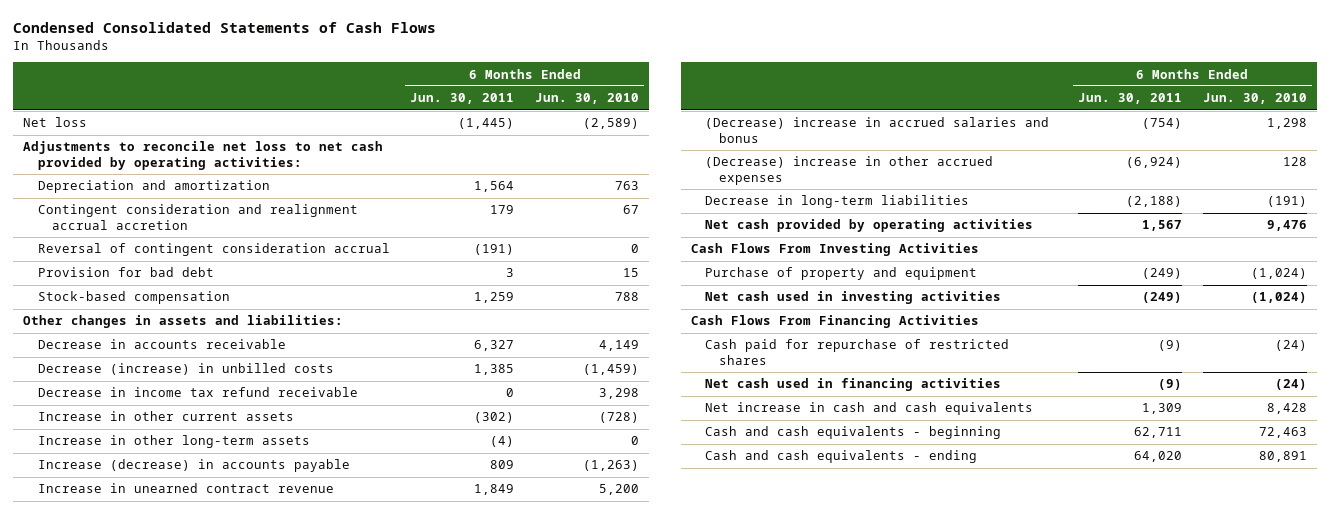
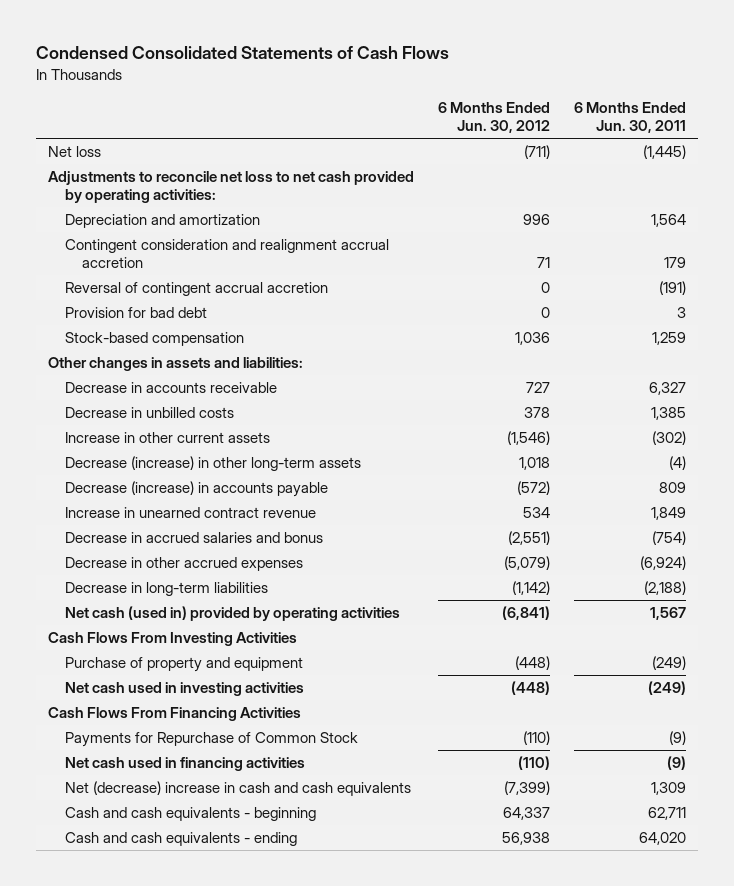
[535,93,640,105] Jun. 30, 2010 -> none
none -> [438,101,551,134] 6 Months Ended Jun. 30, 2012
[37,243,390,257] Reversal of contingent consideration accrual -> [65,281,329,296] Reversal of contingent accrual accretion
[37,387,358,398] Decrease in income tax refund receivable -> none
[37,363,334,376] Decrease (increase) in unbilled costs -> [65,406,235,418] Decrease in unbilled costs
[37,435,310,449] Increase in other long-term assets -> [65,455,362,471] Decrease (increase) in other long-term assets
[37,459,350,473] Increase (decrease) in accounts payable -> [65,480,329,497] Decrease (increase) in accounts payable
[705,117,1050,143] (Decrease) increase in accrued salaries and bonus -> [65,531,324,543] Decrease in accrued salaries and bonus
[705,156,994,185] (Decrease) increase in other accrued expenses -> [65,556,304,571] Decrease in other accrued expenses
[705,219,1034,233] Net cash provided by operating activities -> [65,605,401,621] Net cash (used in) provided by operating activities
[705,339,1010,365] Cash paid for repurchase of restricted shares -> none
none -> [65,731,359,747] Payments for Repurchase of Common Stock
[705,402,1034,416] Net increase in cash and cash equivalents -> [65,780,412,796] Net (decrease) increase in cash and cash equivalents

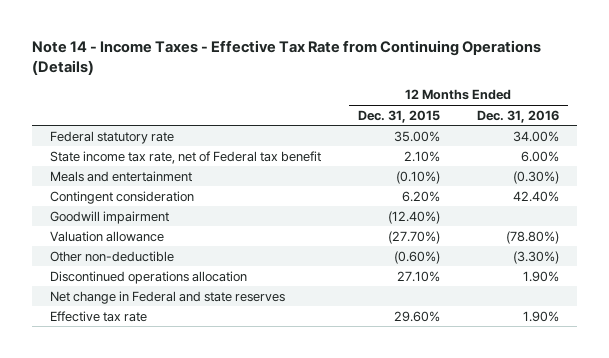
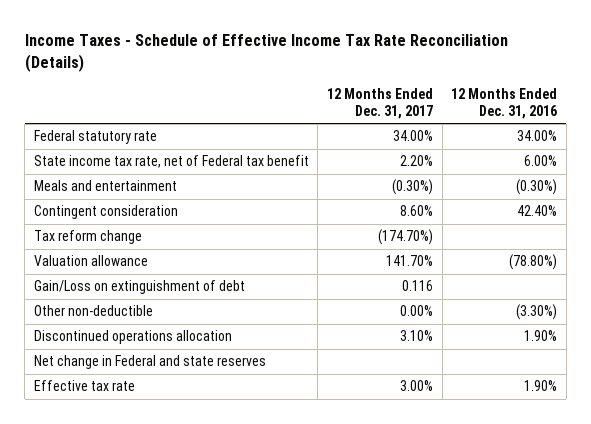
[31,39,541,75] Note 14 - Income Taxes - Effective Tax Rate from Continuing Operations (Details) -> [24,34,508,72] Income Taxes - Schedule of Effective Income Tax Rate Reconciliation (Details)
[358,109,441,123] Dec. 31, 2015 -> none
none -> [327,87,434,119] 12 Months Ended Dec. 31, 2017
[50,210,170,224] Goodwill impairment -> [33,230,142,245] Tax reform change
none -> [33,280,245,295] Gain/Loss on extinguishment of debt

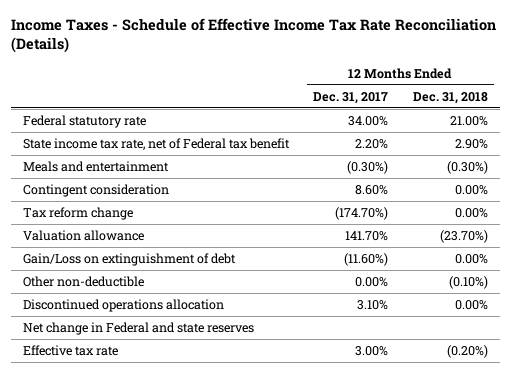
[451,87,558,119] 12 Months Ended Dec. 31, 2016 -> none
none -> [412,91,488,104] Dec. 31, 2018
[402,280,434,292] 0.116 -> [344,252,389,266] (11.60%)

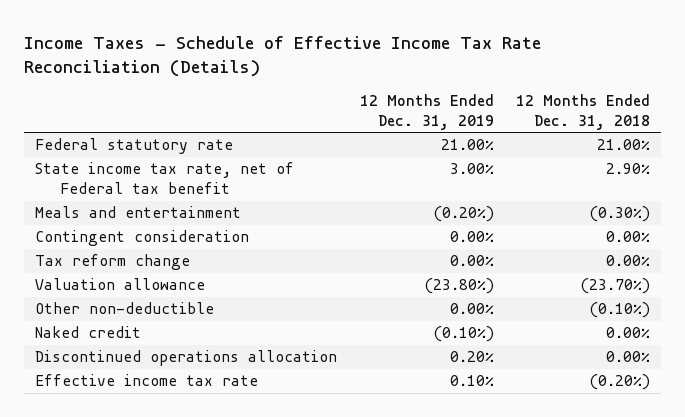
[313,91,389,104] Dec. 31, 2017 -> none
none -> [359,93,494,130] 12 Months Ended Dec. 31, 2019
[22,252,236,266] Gain/Loss on extinguishment of debt -> none
none -> [35,326,142,339] Naked credit
[22,321,254,335] Net change in Federal and state reserves -> none
[22,344,118,356] Effective tax rate -> [35,374,259,387] Effective income tax rate

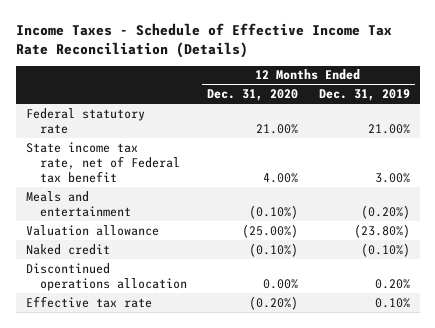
[515,93,650,130] 12 Months Ended Dec. 31, 2018 -> none
none -> [207,89,299,102] Dec. 31, 2020
[35,230,250,247] Contingent consideration -> none
[35,254,191,271] Tax reform change -> none
[35,302,215,315] Other non-deductible -> none
[35,374,259,387] Effective income tax rate -> [25,295,152,308] Effective tax rate

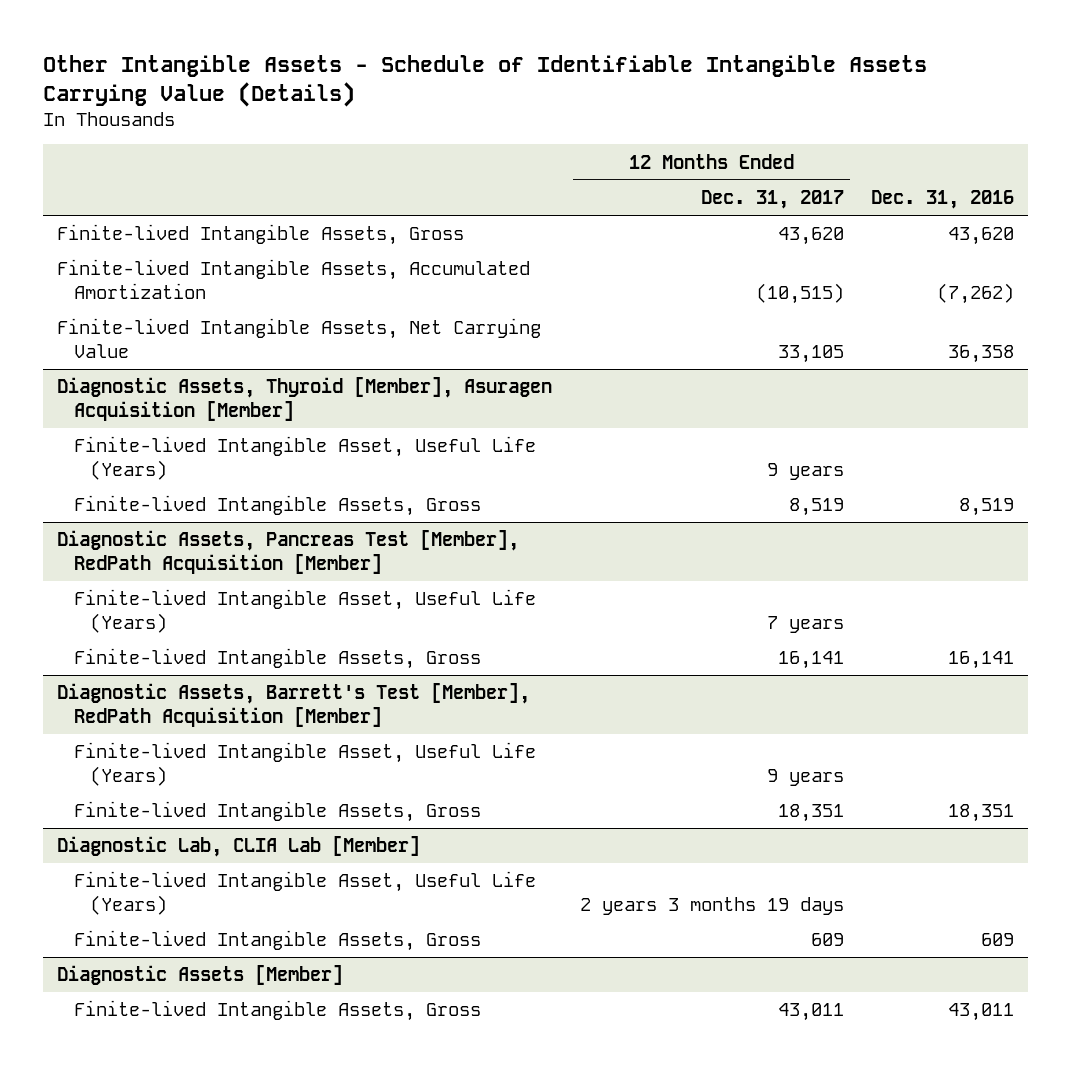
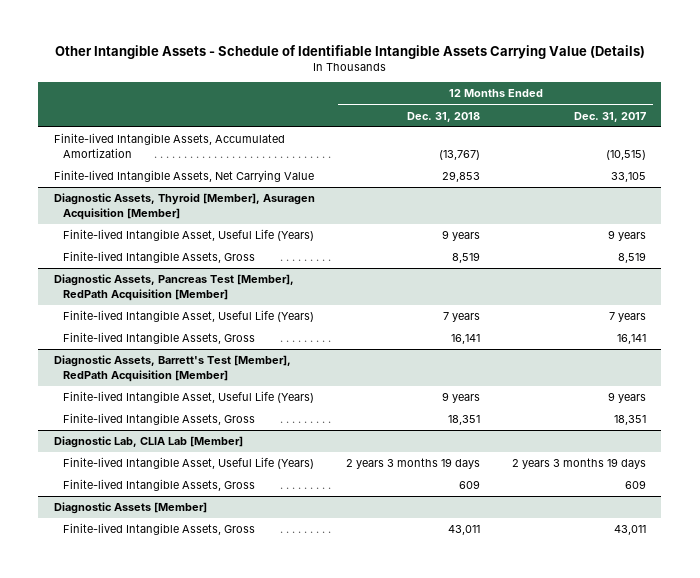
[871,189,1015,209] Dec. 31, 2016 -> none
none -> [407,111,481,122] Dec. 31, 2018
[56,224,464,246] Finite-lived Intangible Assets, Gross -> none

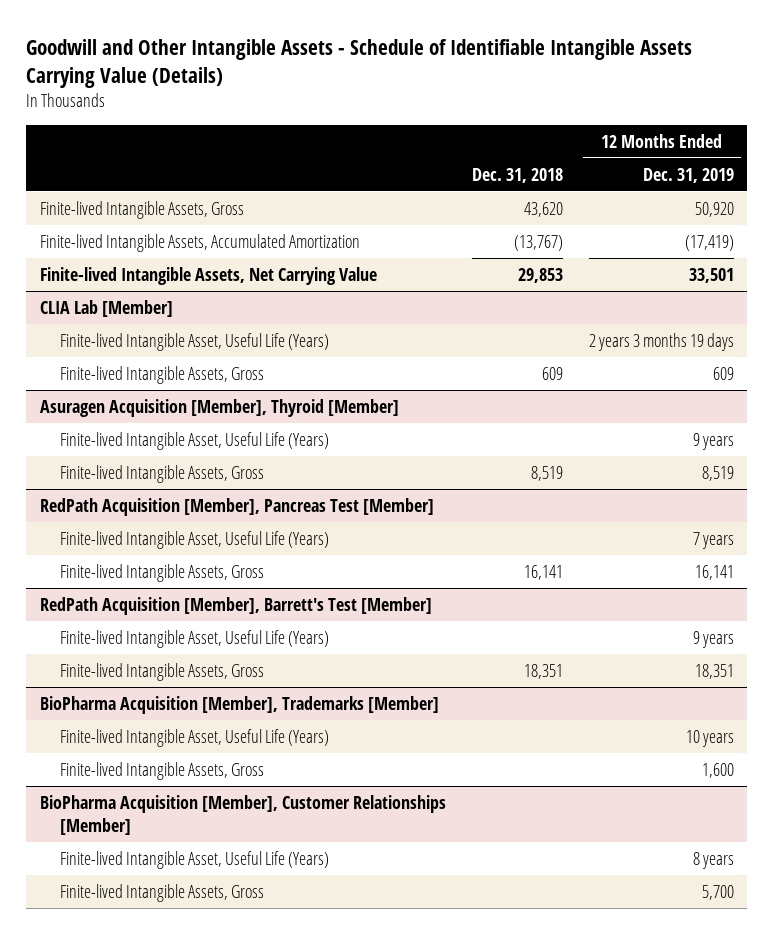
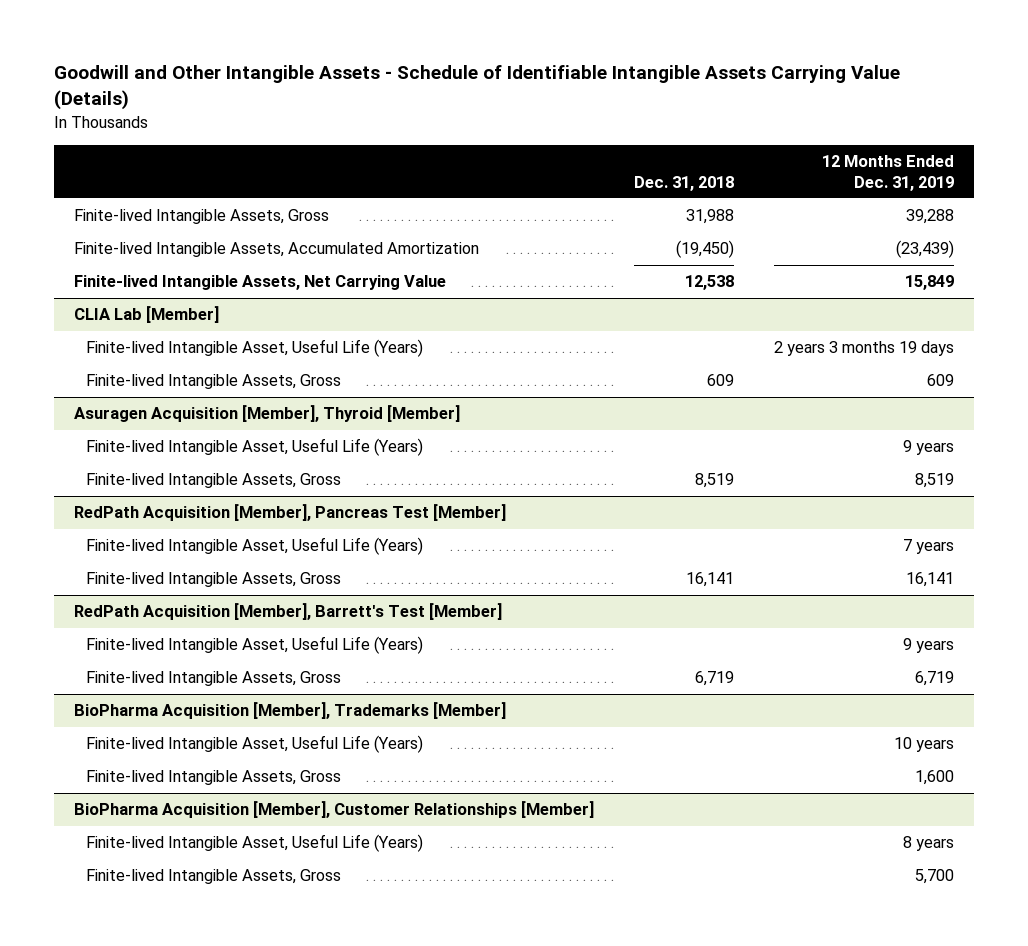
[523,201,563,217] 43,620 -> [685,209,734,225] 31,988
[695,201,735,217] 50,920 -> [906,209,955,225] 39,288
[513,234,563,251] (13,767) -> [675,240,734,259] (19,450)
[685,234,735,251] (17,419) -> [896,240,955,259] (23,439)
[517,267,563,283] 29,853 -> [684,275,734,291] 12,538
[689,267,735,283] 33,501 -> [905,275,955,291] 15,849
[523,663,563,679] 18,351 -> [694,671,734,687] 6,719
[695,663,735,679] 18,351 -> [915,671,955,687] 6,719

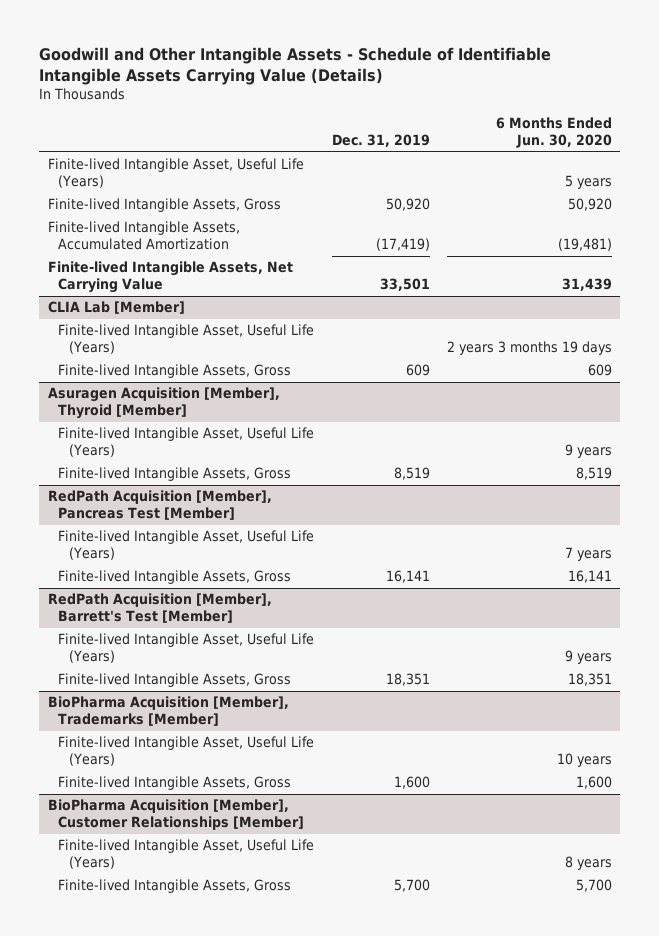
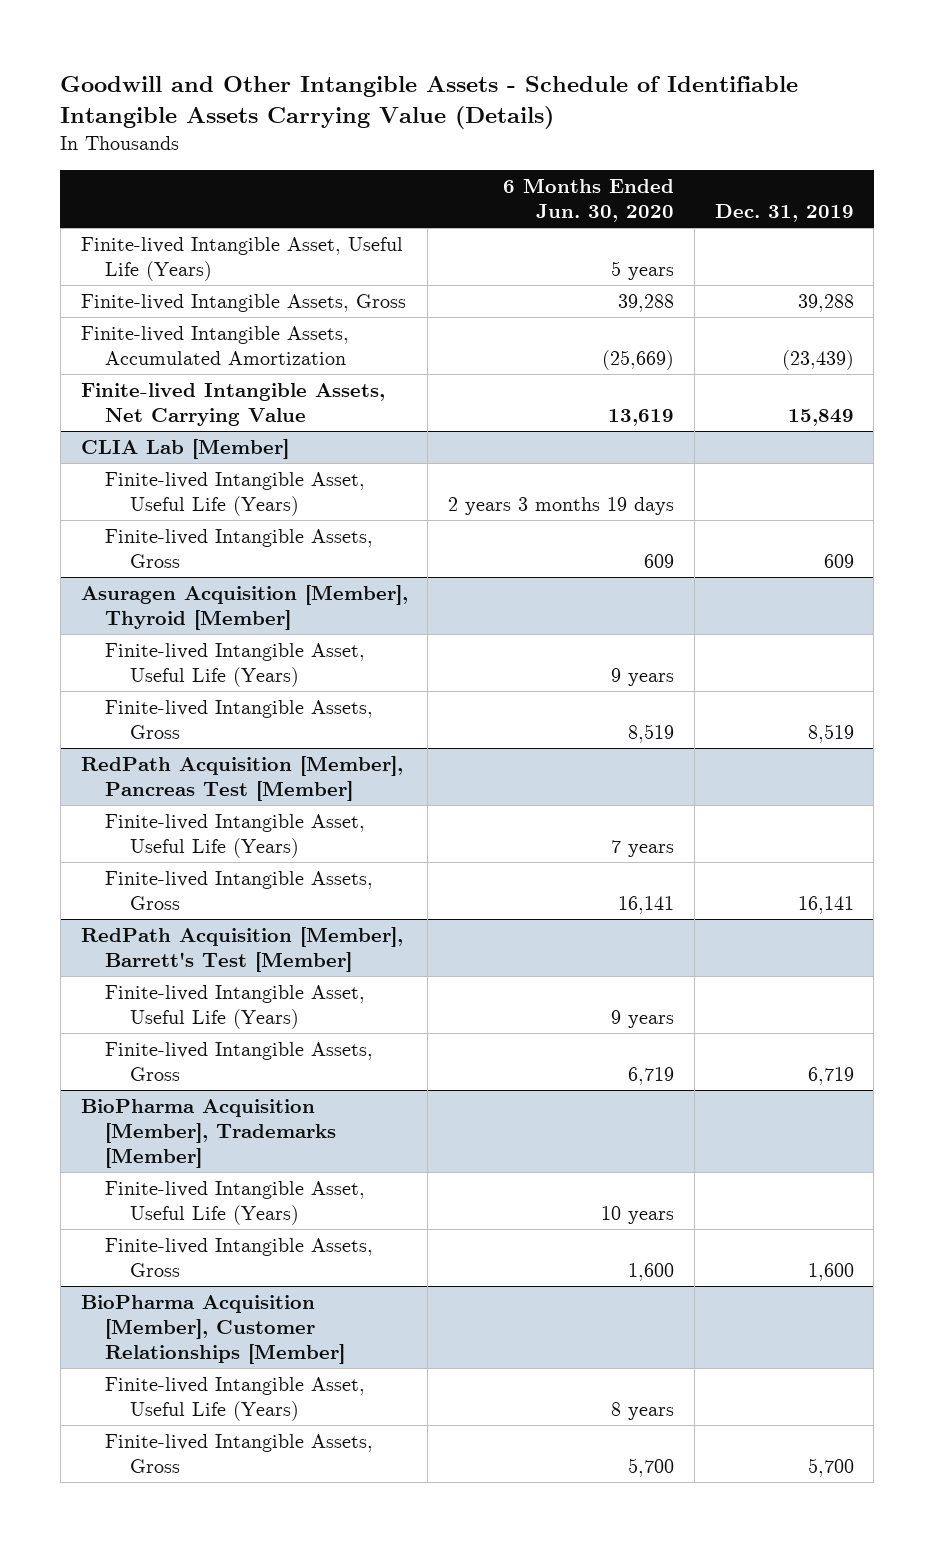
[385,198,430,212] 50,920 -> [797,293,854,312] 39,288
[567,198,612,212] 50,920 -> [618,293,675,312] 39,288
[375,238,430,252] (17,419) -> [781,349,854,370] (23,439)
[557,238,612,252] (19,481) -> [602,349,675,370] (25,669)
[379,278,430,292] 33,501 -> [787,408,854,426] 15,849
[561,278,612,292] 31,439 -> [608,408,675,426] 13,619
[385,673,430,687] 18,351 -> [807,1066,854,1085] 6,719
[567,673,612,687] 18,351 -> [628,1066,675,1085] 6,719

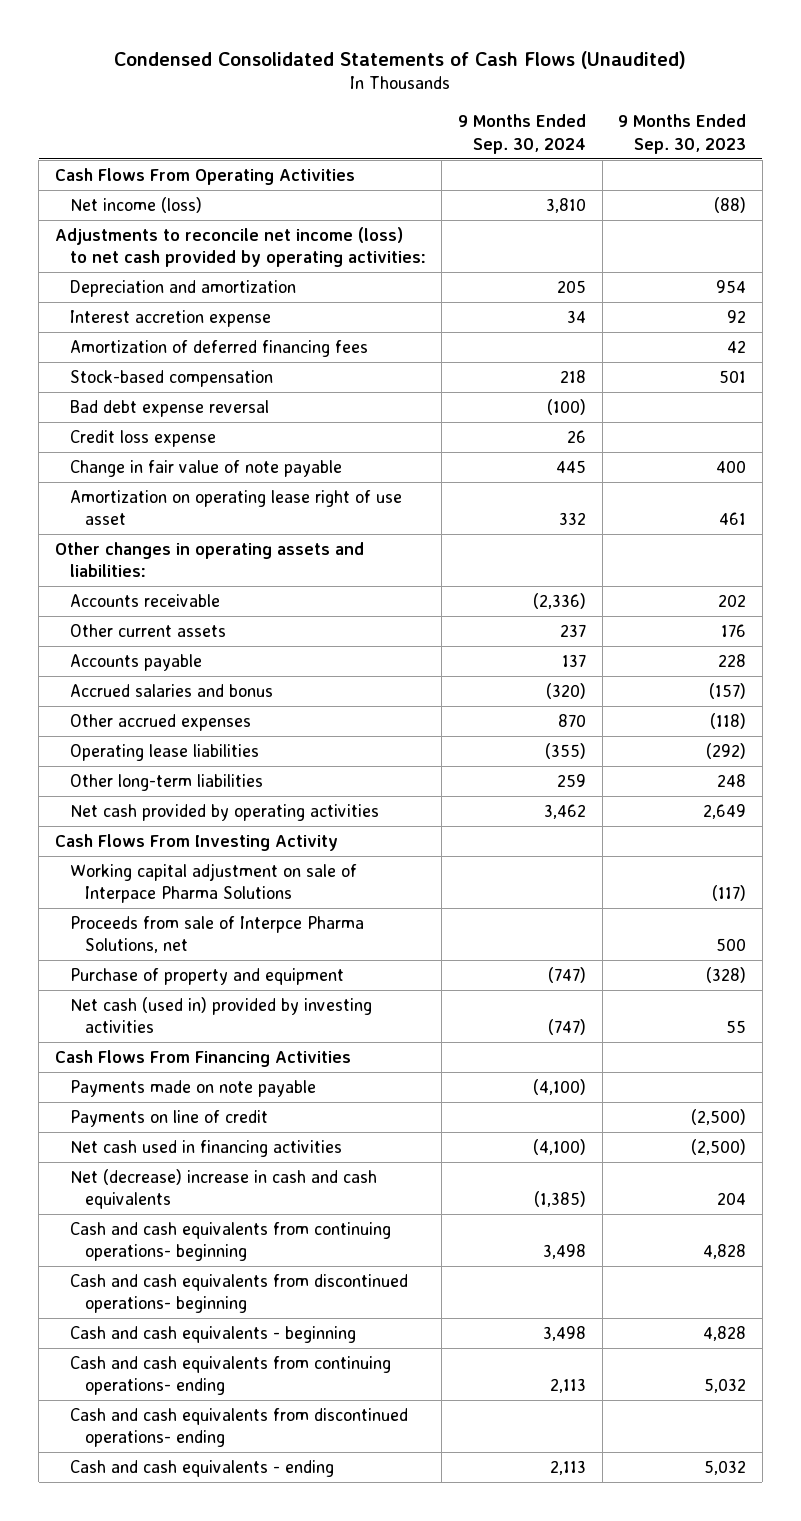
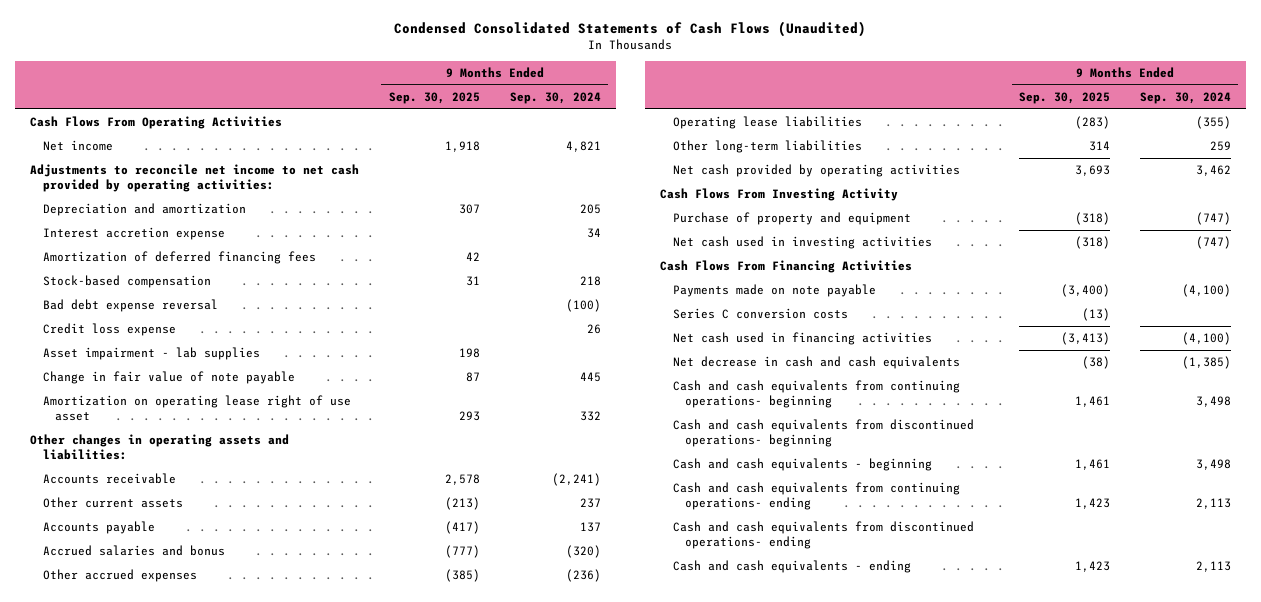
[618,114,747,154] 9 Months Ended Sep. 30, 2023 -> none
none -> [388,91,480,104] Sep. 30, 2025
[69,196,202,213] Net income (loss) -> [42,139,113,151] Net income
[546,197,587,213] 3,810 -> [565,140,601,152] 4,821
[54,226,426,268] Adjustments to reconcile net income (loss) to net cash provided by operating activities: -> [30,163,360,192] Adjustments to reconcile net income to net cash provided by operating activities:
none -> [42,346,260,360] Asset impairment - lab supplies
[533,592,587,609] (2,336) -> [551,472,601,486] (2,241)
[558,713,587,727] 870 -> [565,568,601,582] (236)
[69,862,357,904] Working capital adjustment on sale of Interpace Pharma Solutions -> none
[69,915,364,954] Proceeds from sale of Interpce Pharma Solutions, net -> none
[69,996,372,1034] Net cash (used in) provided by investing activities -> [672,235,932,249] Net cash used in investing activities
[69,1109,268,1127] Payments on line of credit -> none
none -> [672,307,848,319] Series C conversion costs
[69,1168,377,1210] Net (decrease) increase in cash and cash equivalents -> [672,355,960,369] Net decrease in cash and cash equivalents

